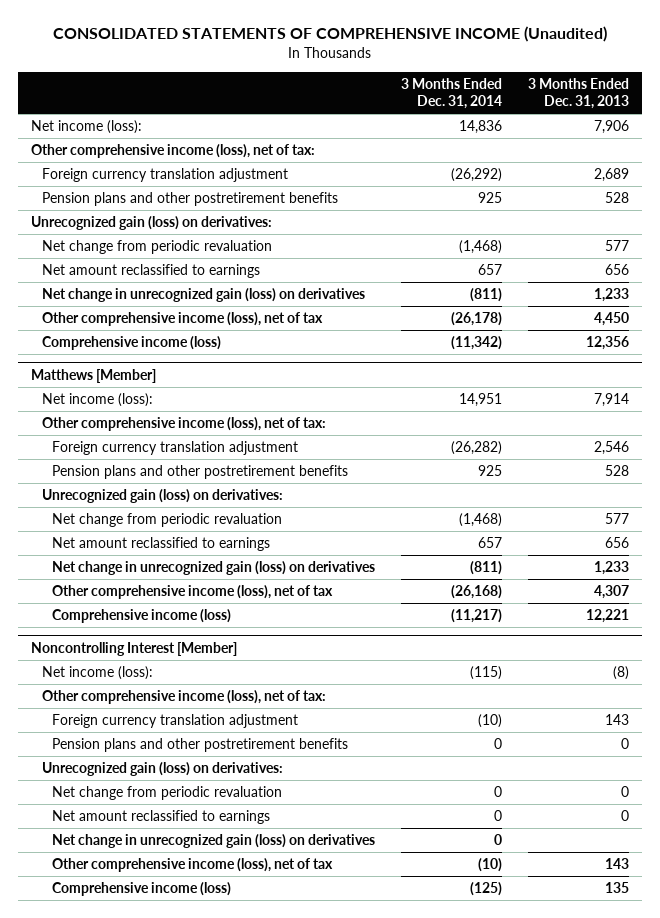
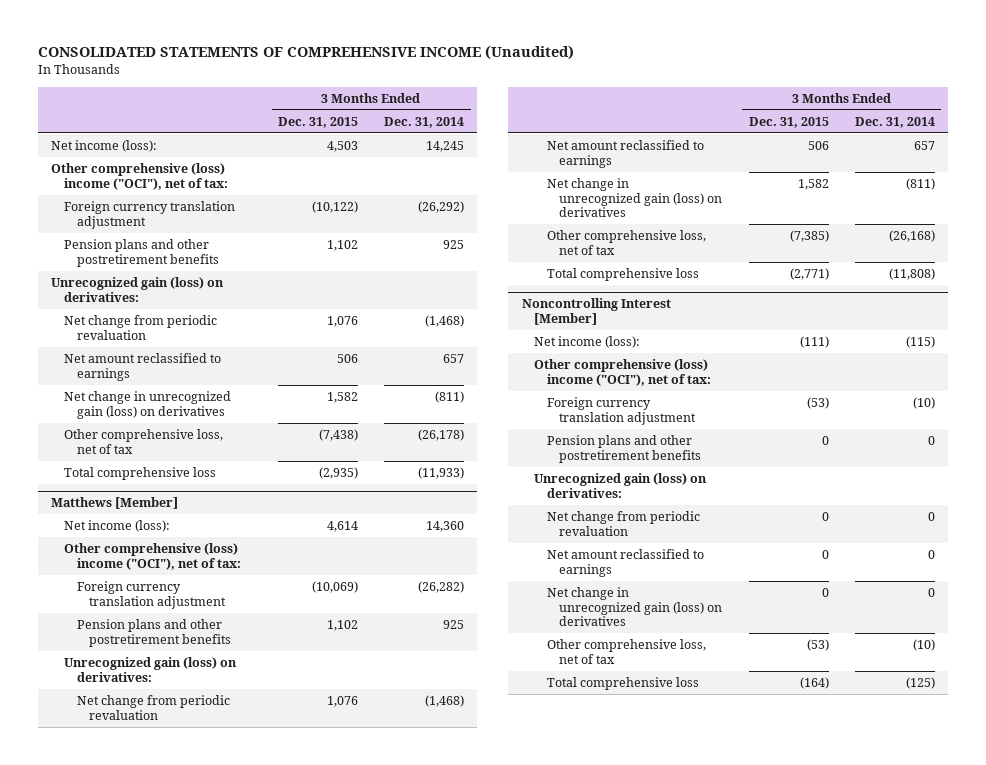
[528,77,630,110] 3 Months Ended Dec. 31, 2013 -> none
none -> [278,116,359,128] Dec. 31, 2015
[459,119,503,134] 14,836 -> [426,140,465,152] 14,245
[30,143,315,158] Other comprehensive income (loss), net of tax: -> [51,162,228,190] Other comprehensive (loss) income ("OCI"), net of tax:
[41,311,323,326] Other comprehensive income (loss), net of tax -> [63,428,223,454] Other comprehensive loss, net of tax
[41,335,221,350] Comprehensive income (loss) -> [63,466,216,480] Total comprehensive loss
[451,335,503,350] (11,342) -> [418,466,465,479] (11,933)
[459,392,503,407] 14,951 -> [426,520,465,532] 14,360
[41,416,326,431] Other comprehensive income (loss), net of tax: -> [63,542,241,570] Other comprehensive (loss) income ("OCI"), net of tax:
[52,584,334,599] Other comprehensive income (loss), net of tax -> [546,229,706,255] Other comprehensive loss, net of tax
[52,608,232,623] Comprehensive income (loss) -> [546,267,699,281] Total comprehensive loss
[451,608,503,623] (11,217) -> [888,267,935,280] (11,808)
[41,689,326,704] Other comprehensive income (loss), net of tax: -> [534,358,711,386] Other comprehensive (loss) income ("OCI"), net of tax:
[52,857,334,872] Other comprehensive income (loss), net of tax -> [546,638,706,664] Other comprehensive loss, net of tax
[52,881,232,896] Comprehensive income (loss) -> [546,676,699,690] Total comprehensive loss

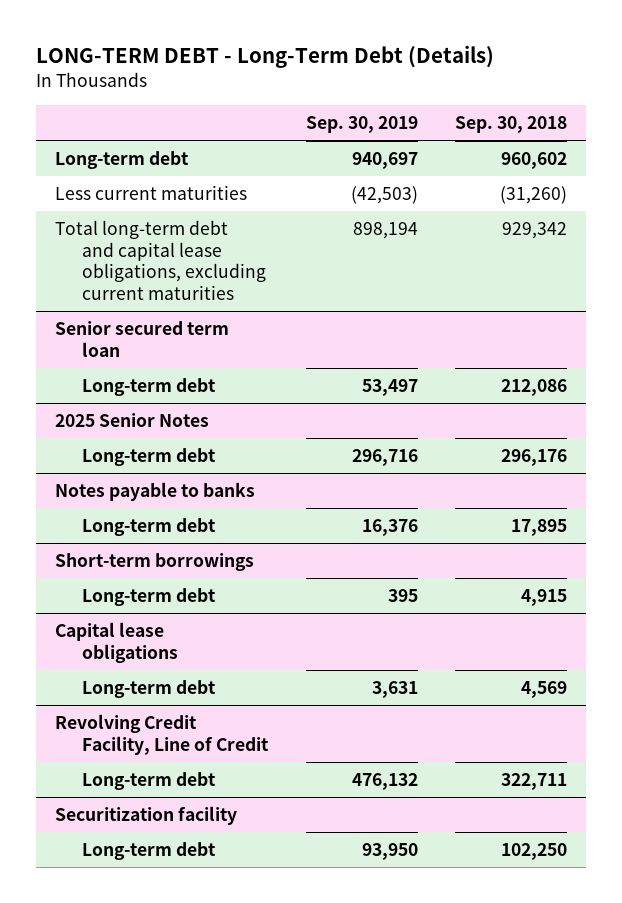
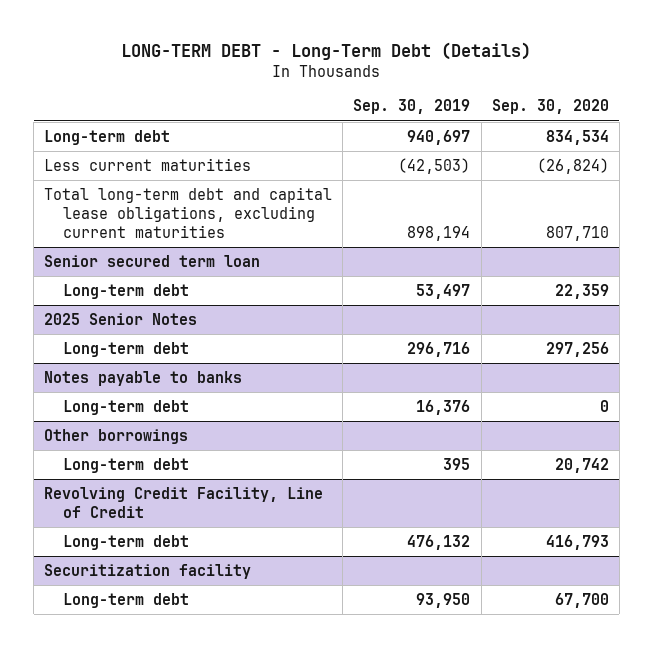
[455,115,568,133] Sep. 30, 2018 -> none
none -> [491,99,609,115] Sep. 30, 2020
[54,553,254,572] Short-term borrowings -> none
none -> [44,429,189,445] Other borrowings
[54,622,178,663] Capital lease obligations -> none
[81,680,216,699] Long-term debt -> none

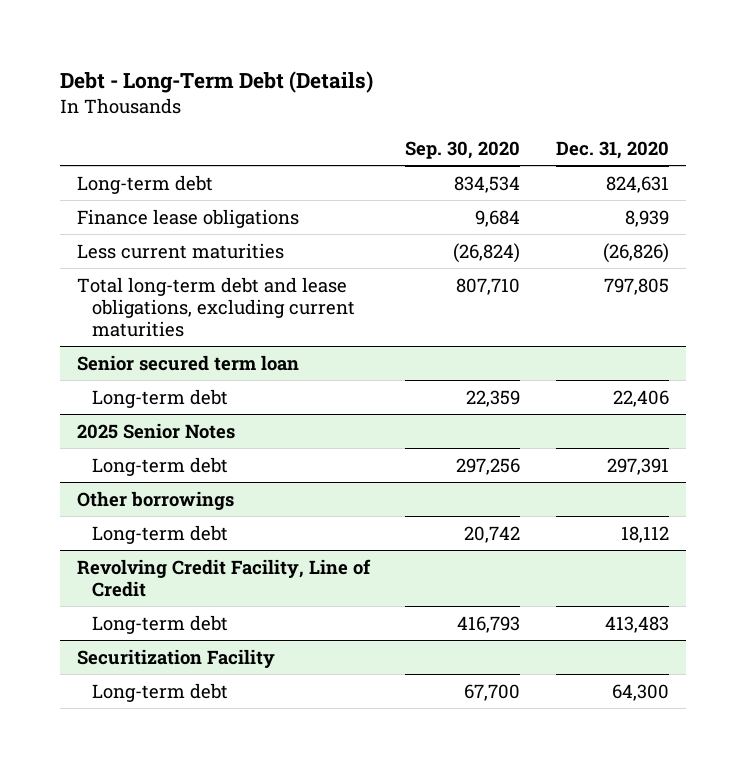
[121,41,532,60] LONG-TERM DEBT - Long-Term Debt (Details) -> [59,71,373,94] Debt - Long-Term Debt (Details)
[353,99,471,115] Sep. 30, 2019 -> none
none -> [555,140,669,159] Dec. 31, 2020
none -> [77,208,300,228] Finance lease obligations
[44,187,333,238] Total long-term debt and capital lease obligations, excluding current maturities -> [77,276,355,337] Total long-term debt and lease obligations, excluding current maturities
[44,371,243,387] Notes payable to banks -> none
[62,400,189,416] Long-term debt -> none
[44,564,252,580] Securitization facility -> [77,648,276,668] Securitization Facility

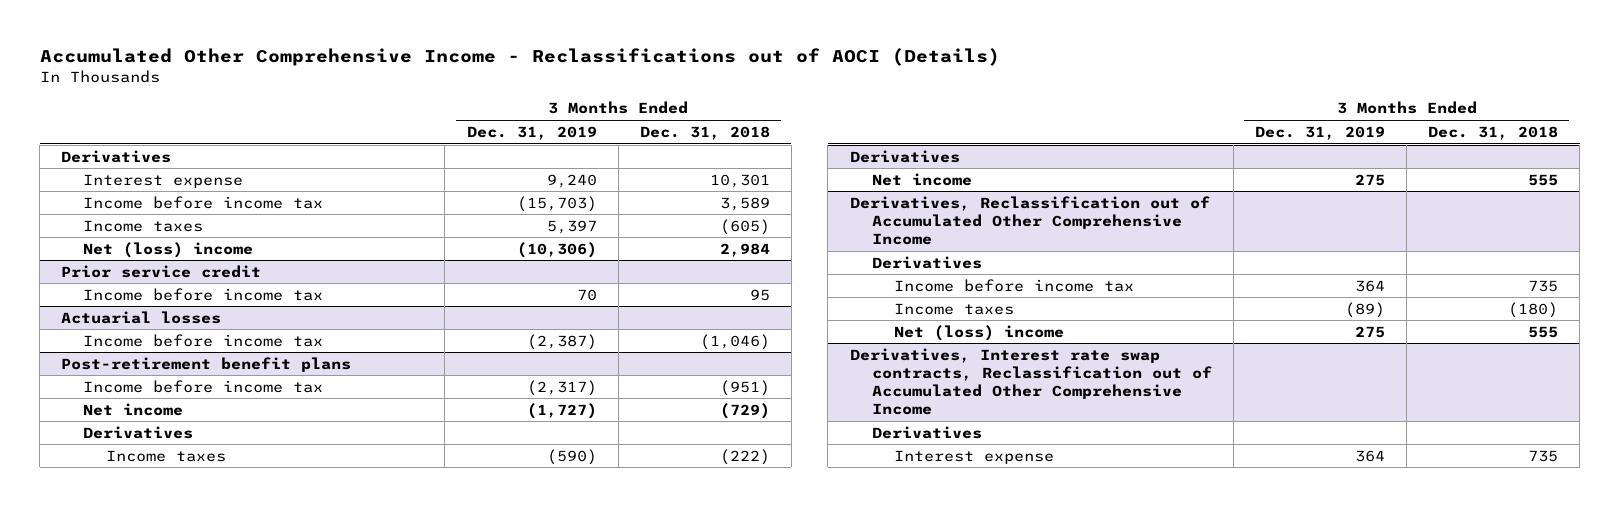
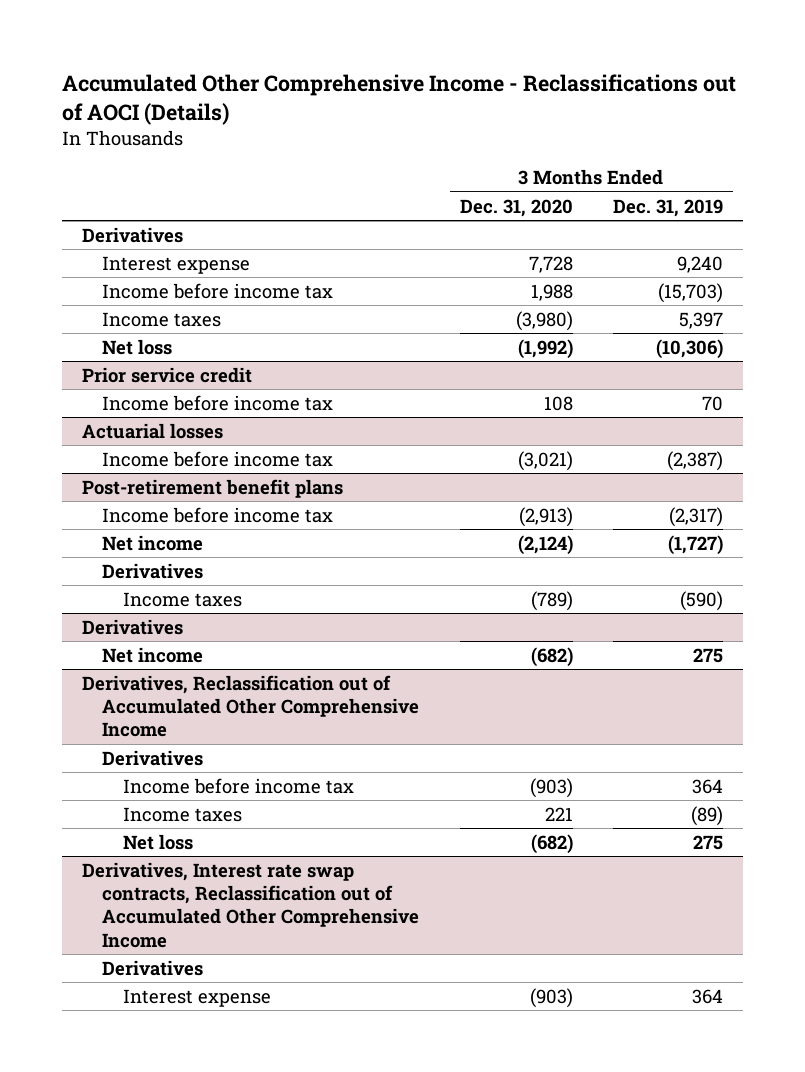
[639,125,770,140] Dec. 31, 2018 -> none
none -> [459,198,573,217] Dec. 31, 2020
[83,241,254,258] Net (loss) income -> [102,338,173,355] Net loss
[893,324,1064,341] Net (loss) income -> [122,833,193,850] Net loss

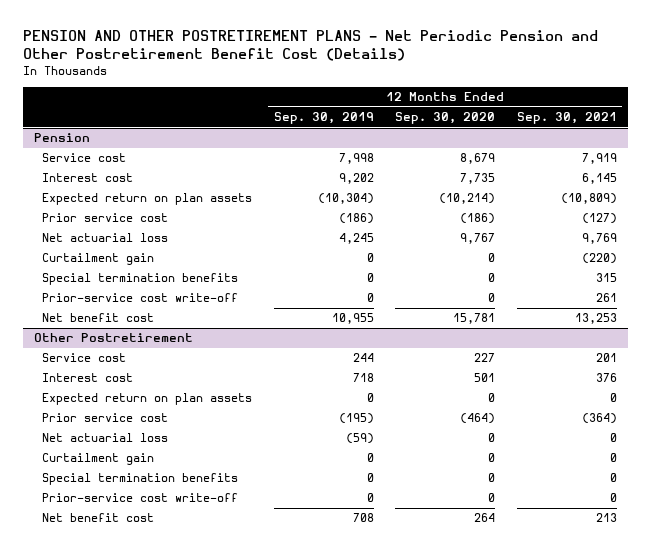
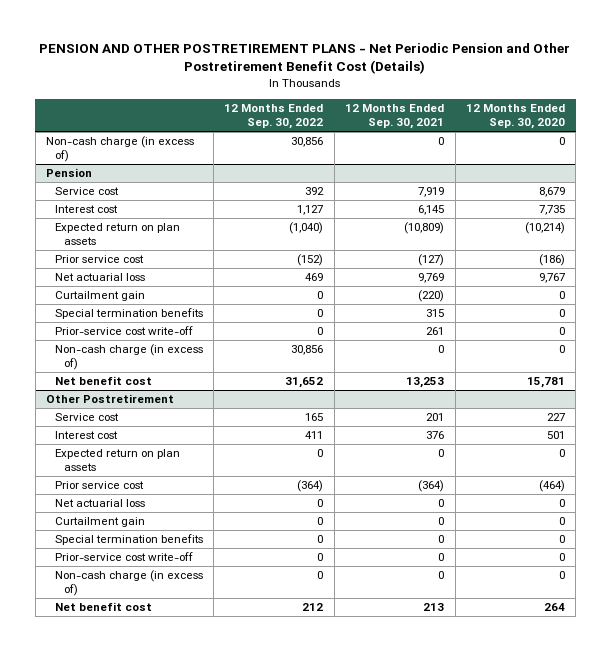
[273,111,374,124] Sep. 30, 2019 -> none
none -> [224,104,324,130] 12 Months Ended Sep. 30, 2022
none -> [45,136,194,163] Non-cash charge (in excess of)
none -> [54,344,203,371] Non-cash charge (in excess of)
none -> [54,570,203,597] Non-cash charge (in excess of)

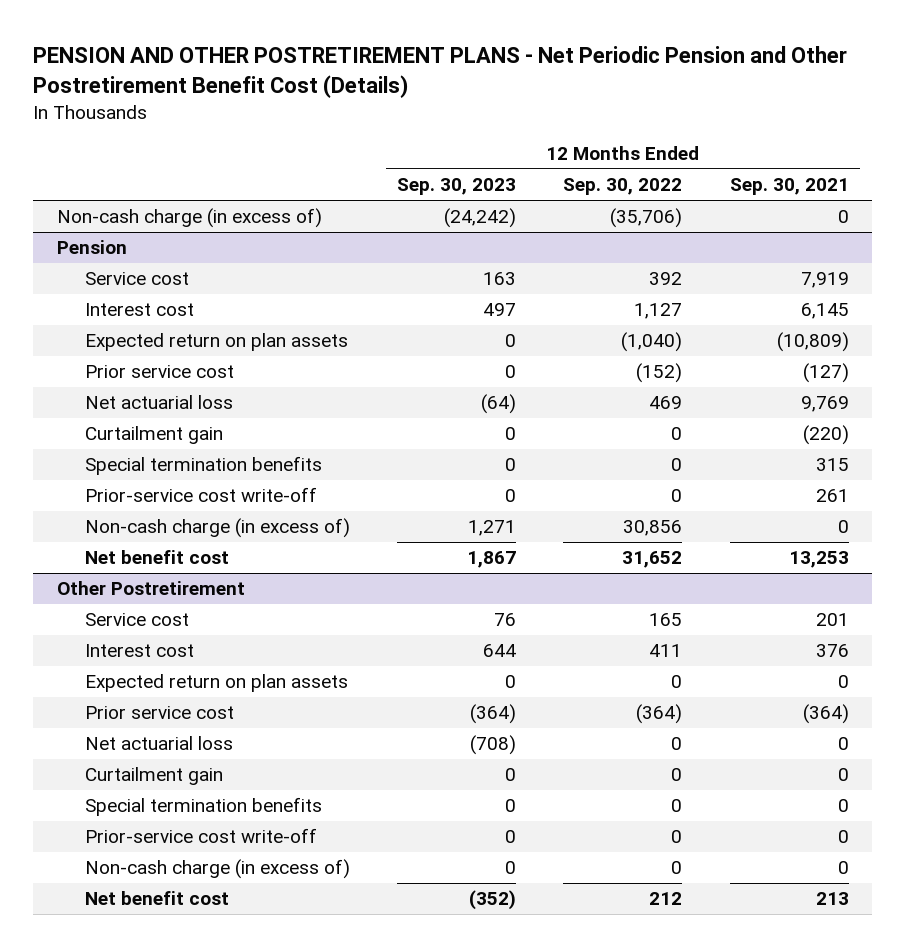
[465,104,565,130] 12 Months Ended Sep. 30, 2020 -> none
none -> [397,178,517,196] Sep. 30, 2023
[291,137,324,148] 30,856 -> [610,208,683,229] (35,706)

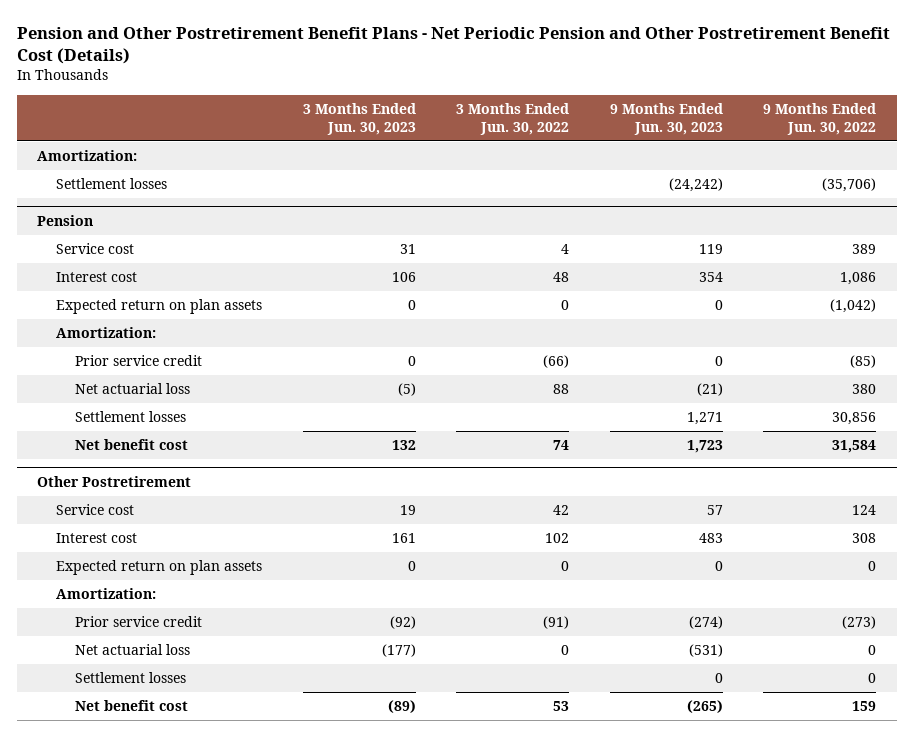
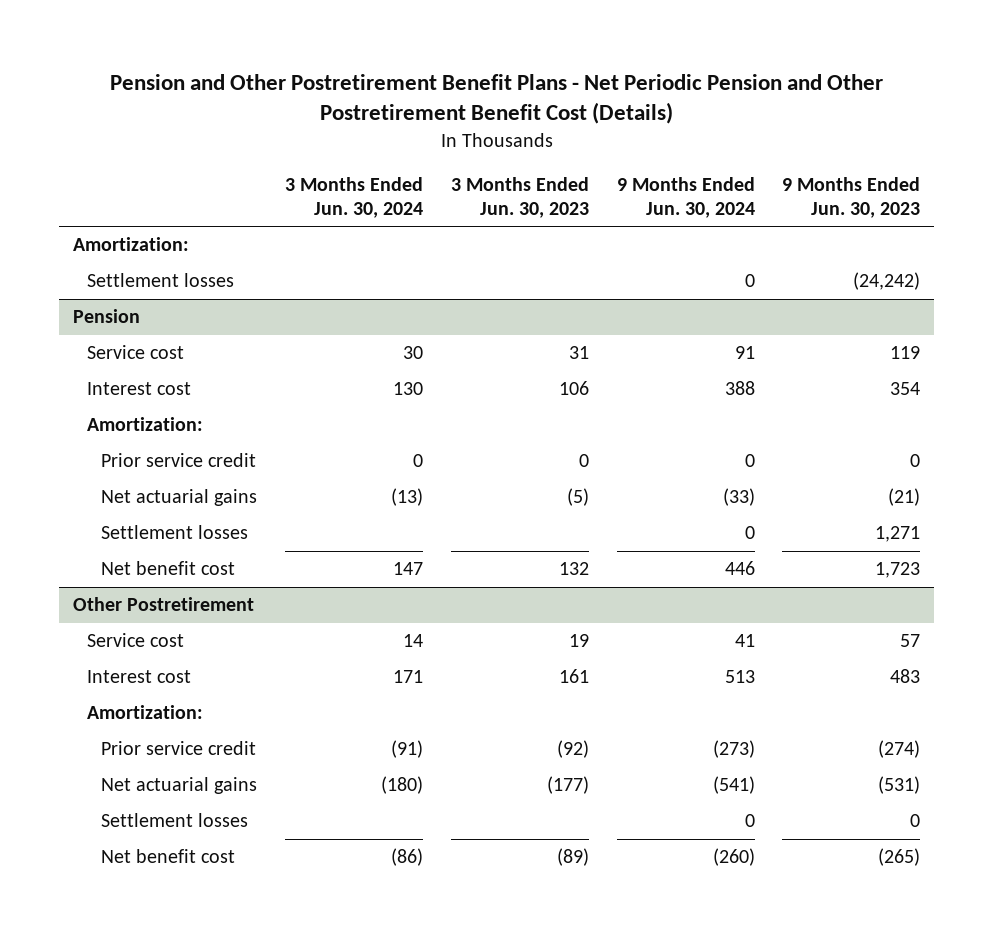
[456,102,570,135] 3 Months Ended Jun. 30, 2022 -> none
[763,102,877,135] 9 Months Ended Jun. 30, 2022 -> none
none -> [284,176,423,218] 3 Months Ended Jun. 30, 2024
none -> [616,176,755,218] 9 Months Ended Jun. 30, 2024
[55,299,262,315] Expected return on plan assets -> none
[74,383,190,395] Net actuarial loss -> [101,489,258,507] Net actuarial gains
[55,560,262,576] Expected return on plan assets -> none
[74,644,190,656] Net actuarial loss -> [101,777,258,795] Net actuarial gains

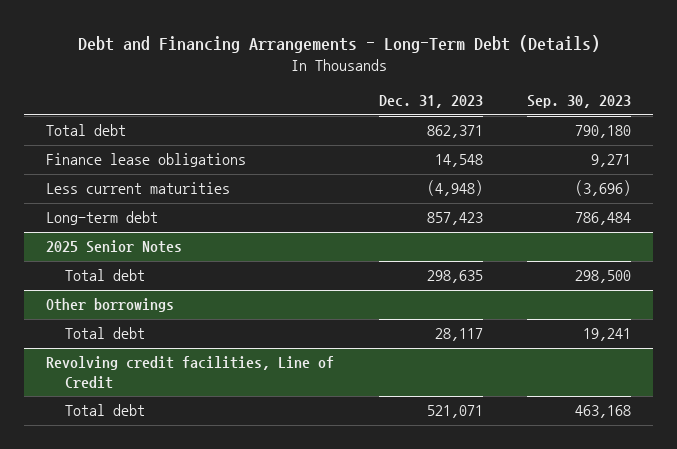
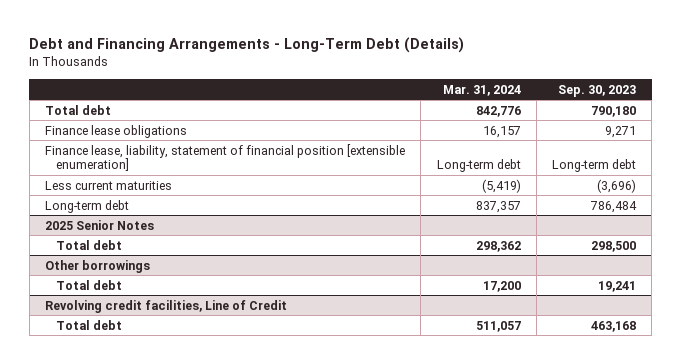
[378,95,483,109] Dec. 31, 2023 -> none
none -> [442,84,521,96] Mar. 31, 2024
none -> [45,143,406,172] Finance lease, liability, statement of financial position [extensible enumeration]

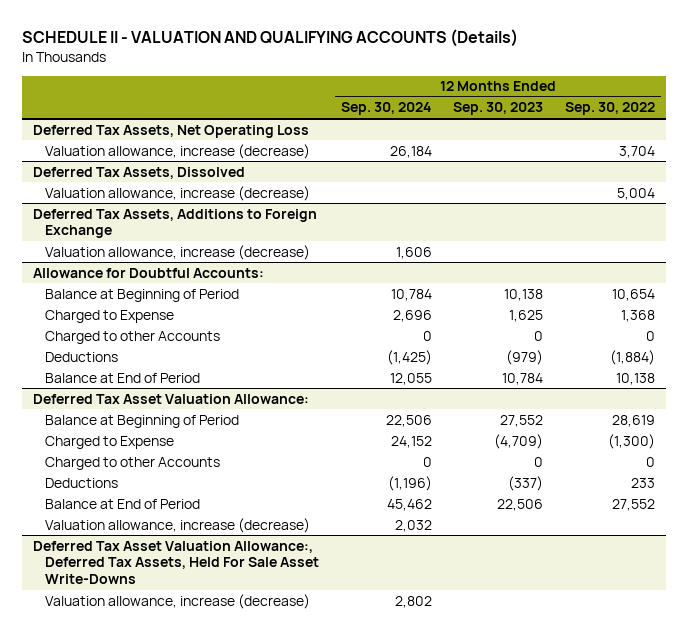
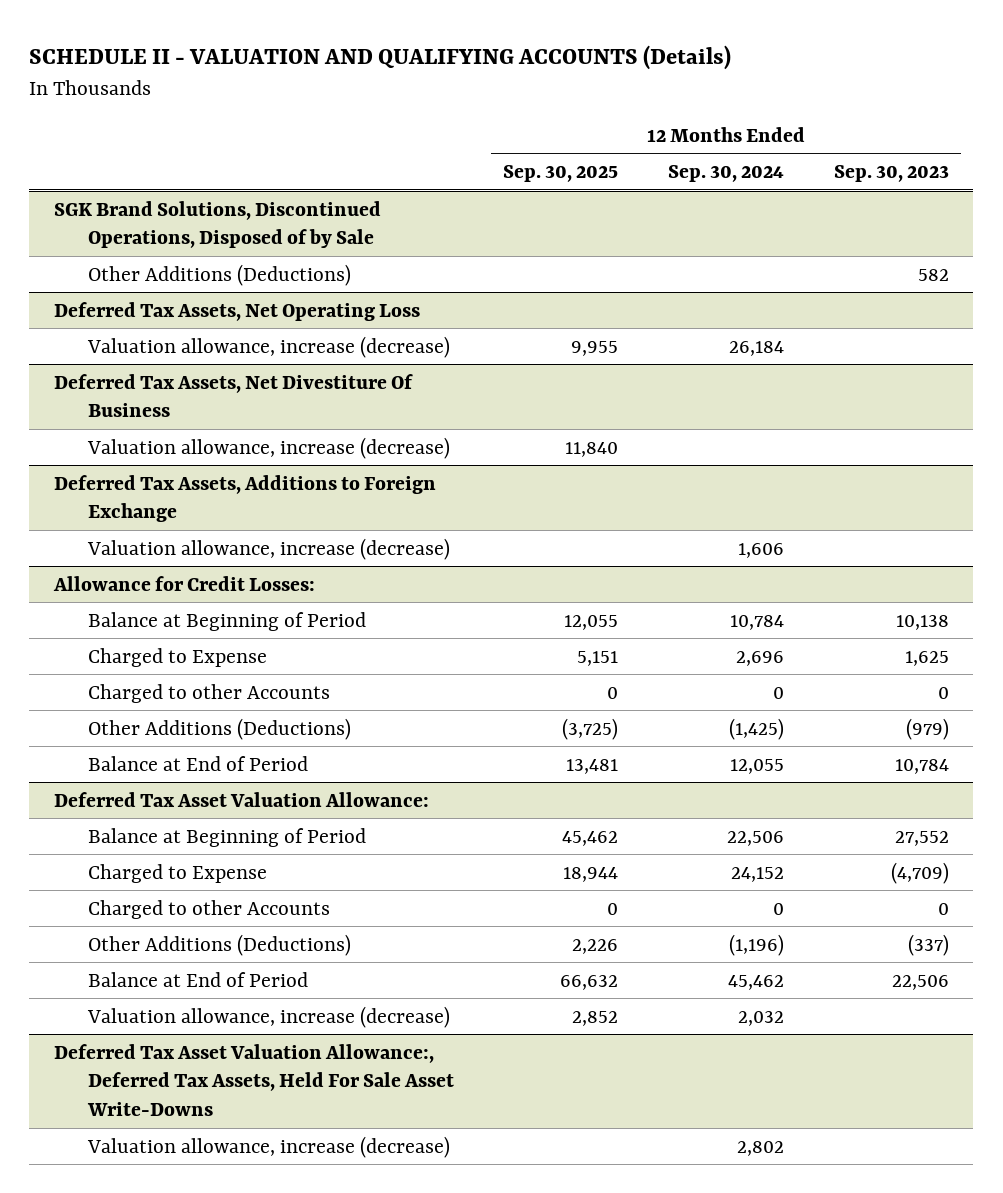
[565,102,656,116] Sep. 30, 2022 -> none
none -> [503,165,619,183] Sep. 30, 2025
none -> [54,200,382,249] SGK Brand Solutions, Discontinued Operations, Disposed of by Sale
none -> [87,263,351,286] Other Additions (Deductions)
[32,166,245,179] Deferred Tax Assets, Dissolved -> none
none -> [54,373,414,418] Deferred Tax Assets, Net Divestiture Of Business
[32,267,264,278] Allowance for Doubtful Accounts: -> [53,575,316,591] Allowance for Credit Losses:
[44,351,118,362] Deductions -> [87,717,351,740] Other Additions (Deductions)
[44,477,118,488] Deductions -> [87,933,351,956] Other Additions (Deductions)

